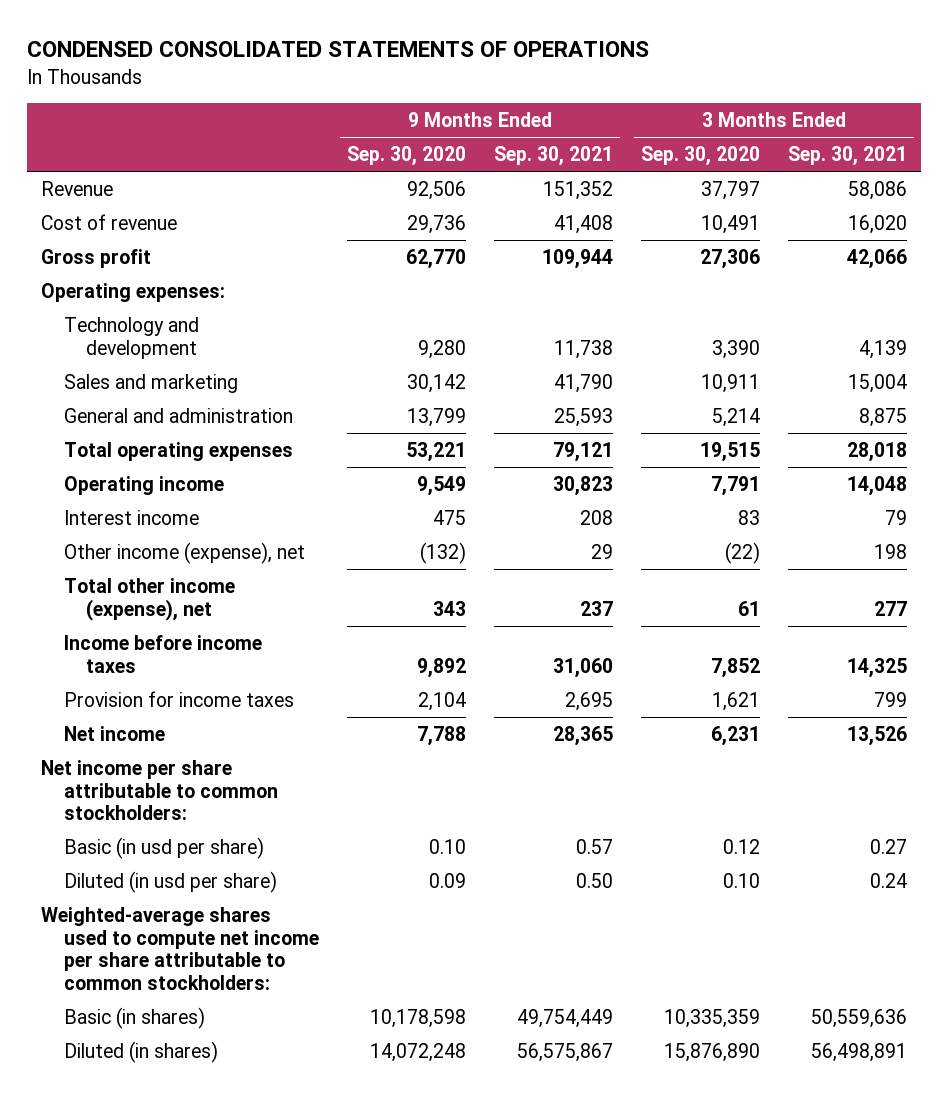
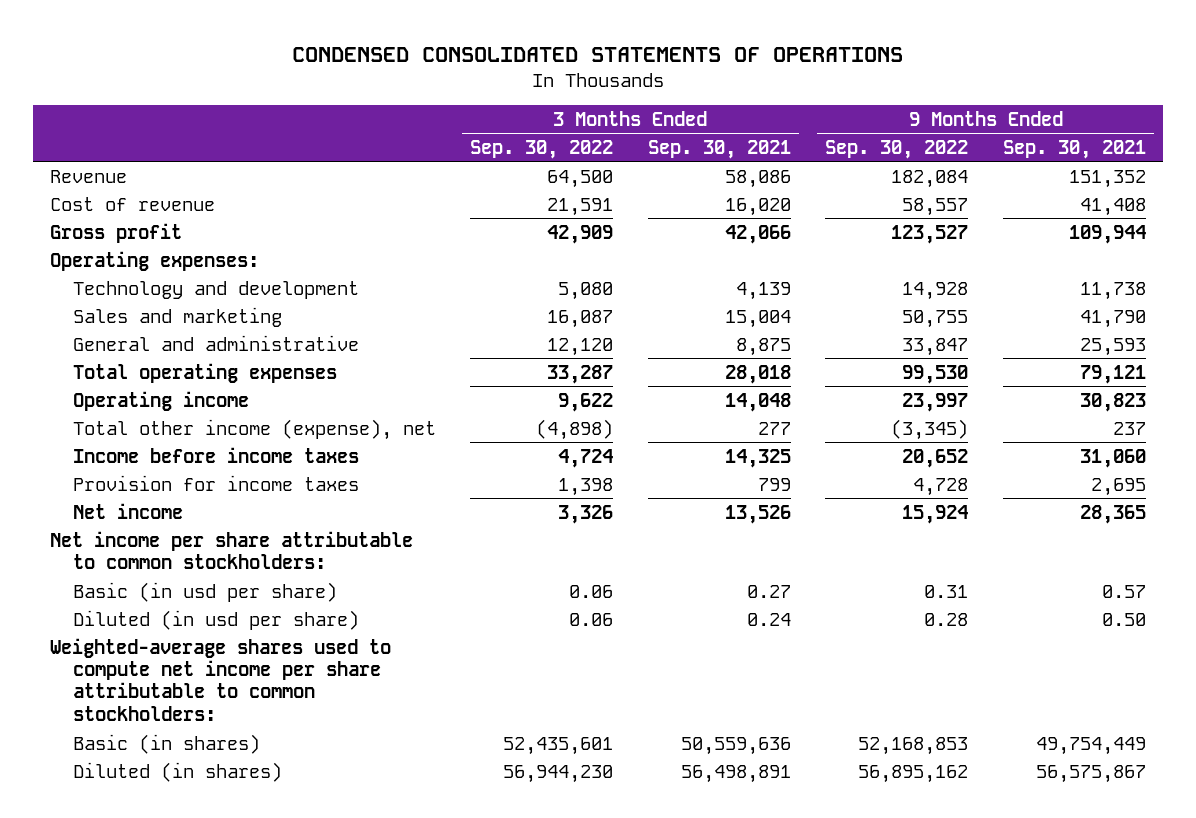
[346,146,466,167] Sep. 30, 2020 -> none
[641,146,761,167] Sep. 30, 2020 -> none
none -> [470,139,614,159] Sep. 30, 2022
none -> [825,139,969,159] Sep. 30, 2022
[63,407,293,423] General and administration -> [72,334,359,351] General and administrative
[63,509,199,525] Interest income -> none
[63,541,305,564] Other income (expense), net -> none

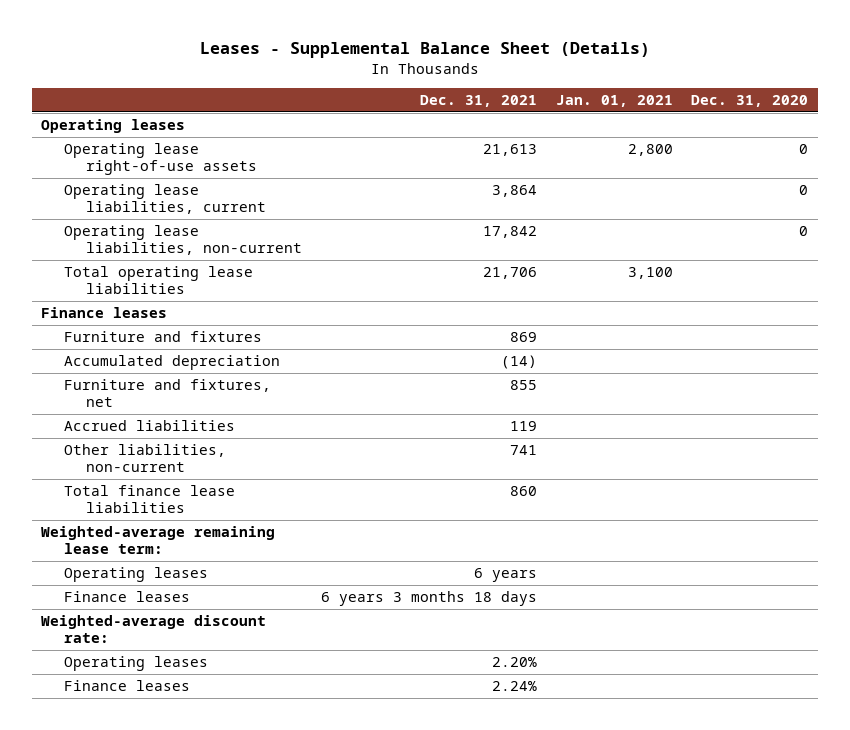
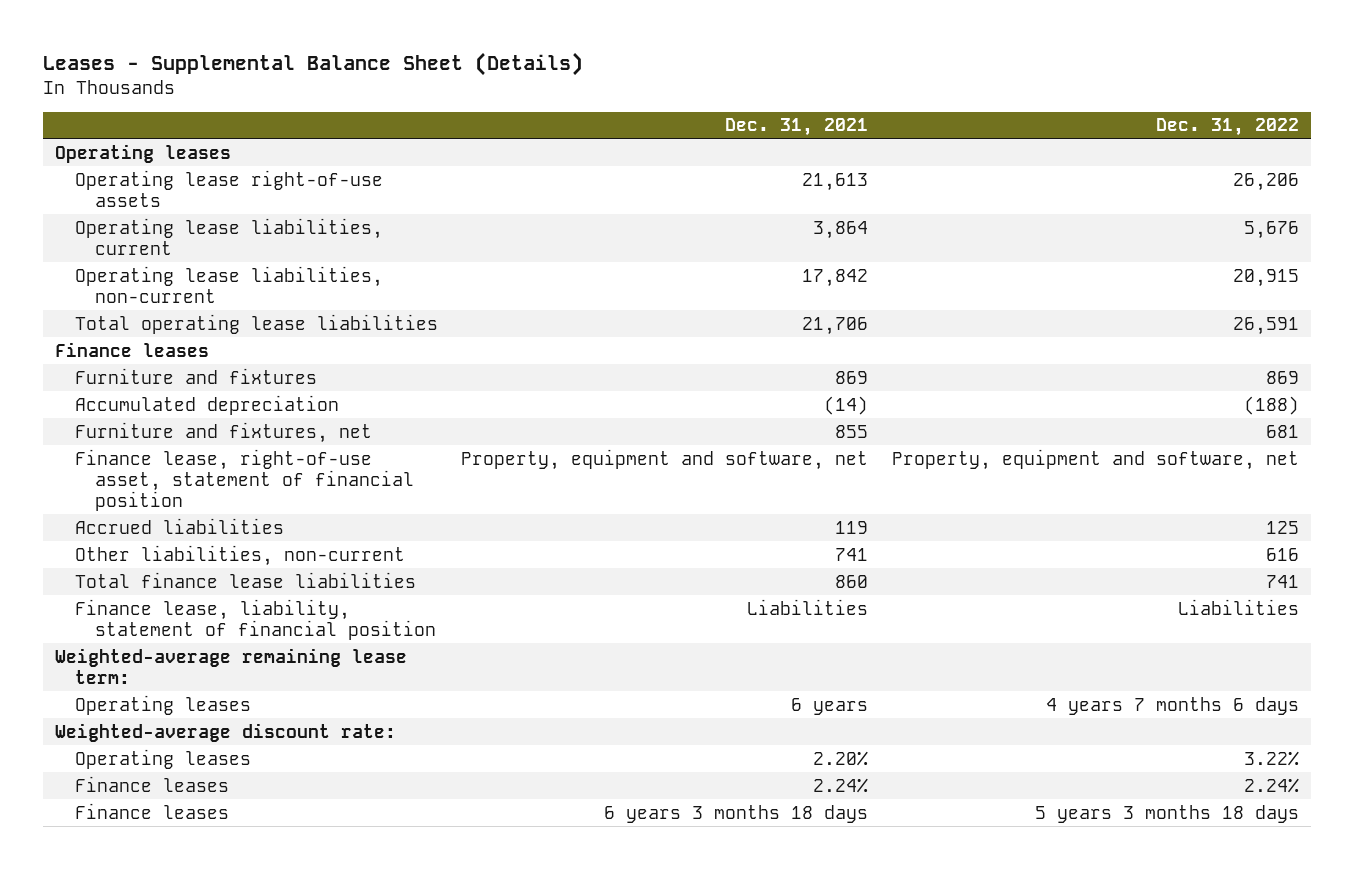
[555,94,673,107] Jan. 01, 2021 -> none
[691,94,809,107] Dec. 31, 2020 -> none
none -> [1155,118,1299,137] Dec. 31, 2022
none -> [74,448,414,511] Finance lease, right-of-use asset, statement of financial position
none -> [74,598,436,640] Finance lease, liability, statement of financial position
[63,591,190,603] Finance leases -> [74,802,229,819] Finance leases

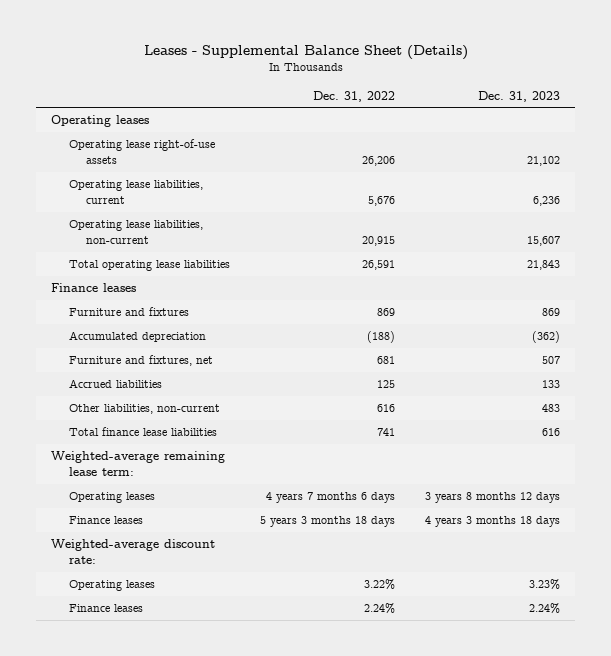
[725,118,869,137] Dec. 31, 2021 -> none
none -> [477,90,560,102] Dec. 31, 2023
[74,448,414,511] Finance lease, right-of-use asset, statement of financial position -> none
[74,598,436,640] Finance lease, liability, statement of financial position -> none
[74,802,229,819] Finance leases -> [68,516,143,525] Finance leases

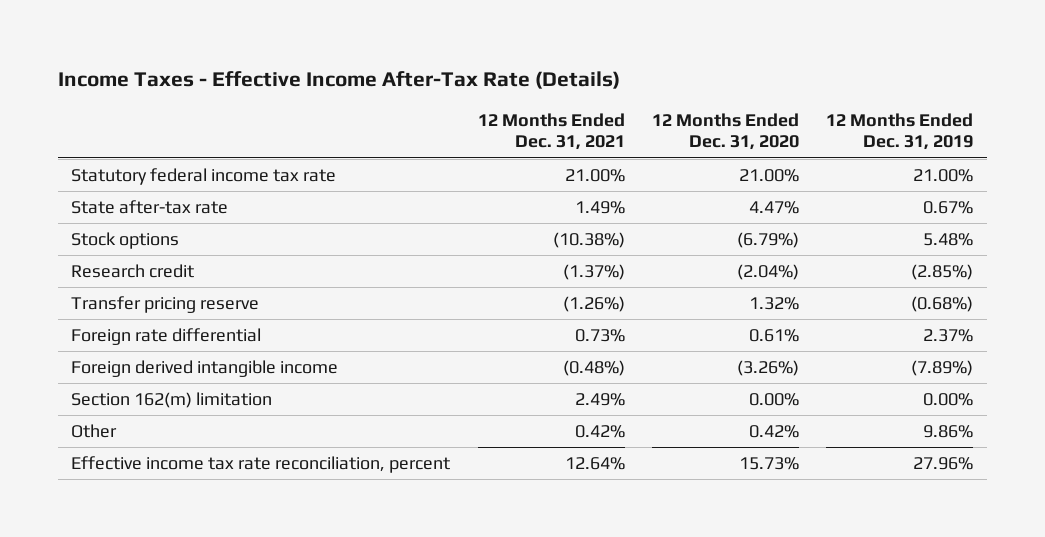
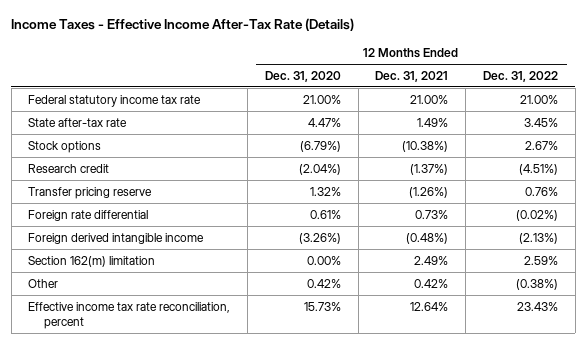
[826,112,974,151] 12 Months Ended Dec. 31, 2019 -> none
none -> [482,70,558,82] Dec. 31, 2022
[71,168,337,186] Statutory federal income tax rate -> [28,94,202,107] Federal statutory income tax rate

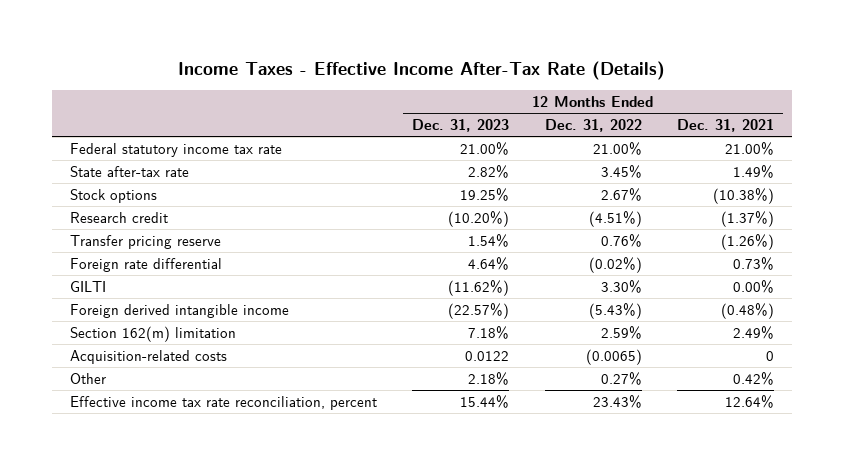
[264,70,341,82] Dec. 31, 2020 -> none
none -> [412,119,510,133] Dec. 31, 2023
none -> [69,280,106,292] GILTI
[518,232,558,244] (2.13%) -> [588,302,642,319] (5.43%)
none -> [69,349,227,364] Acquisition-related costs
[515,278,558,290] (0.38%) -> [600,371,642,385] 0.27%

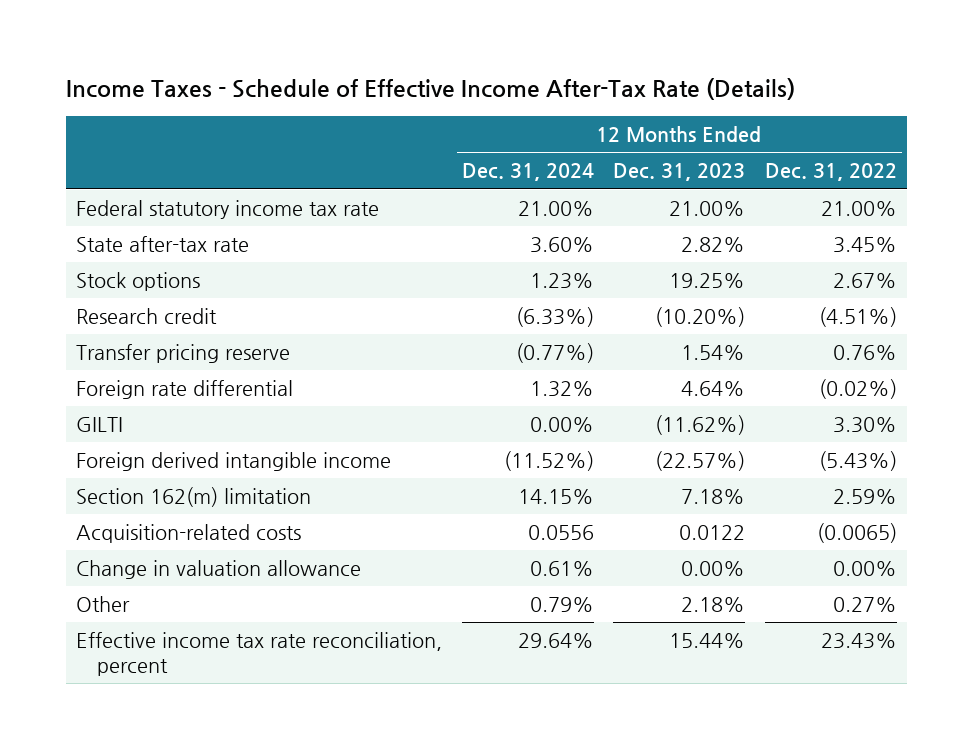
[177,61,665,81] Income Taxes - Effective Income After-Tax Rate (Details) -> [65,78,795,101] Income Taxes - Schedule of Effective Income After-Tax Rate (Details)
[677,119,775,133] Dec. 31, 2021 -> none
none -> [461,163,594,182] Dec. 31, 2024
none -> [75,559,361,579] Change in valuation allowance

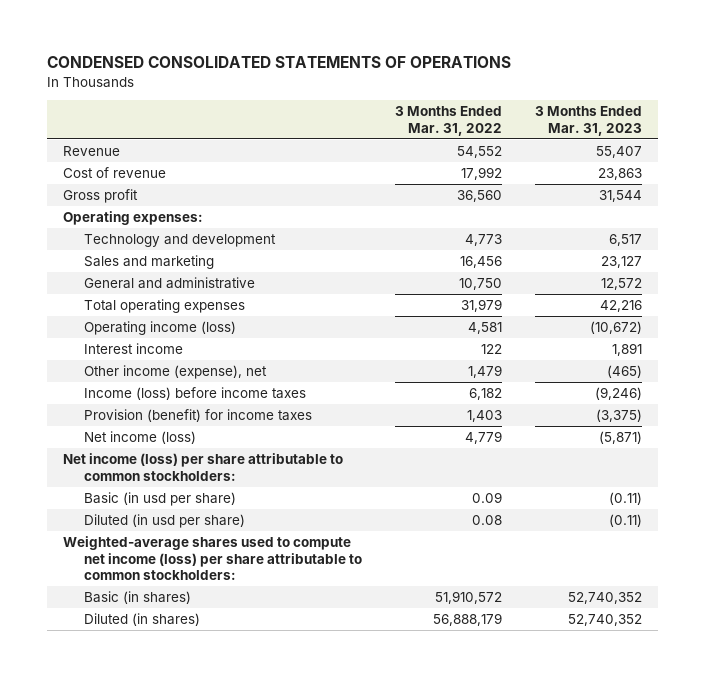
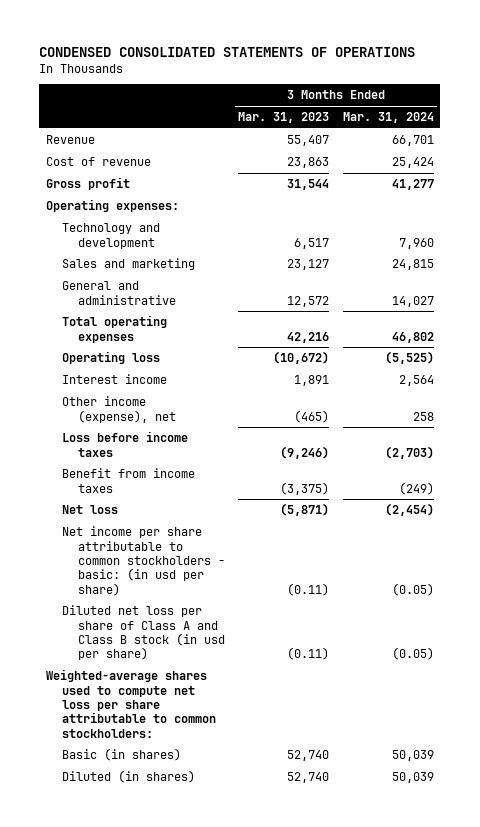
[395,106,503,137] 3 Months Ended Mar. 31, 2022 -> none
none -> [342,112,434,124] Mar. 31, 2024
[84,320,237,335] Operating income (loss) -> [61,351,160,365] Operating loss
[63,452,344,481] Net income (loss) per share attributable to common stockholders: -> none
[84,386,307,400] Income (loss) before income taxes -> [61,431,188,457] Loss before income taxes
[84,408,313,422] Provision (benefit) for income taxes -> [61,468,195,493] Benefit from income taxes
[84,430,197,444] Net income (loss) -> [61,505,118,515] Net loss
[84,491,237,506] Basic (in usd per share) -> [61,526,226,596] Net income per share attributable to common stockholders - basic: (in usd per share)
[84,513,246,528] Diluted (in usd per share) -> [61,605,226,661] Diluted net loss per share of Class A and Class B stock (in usd per share)
[63,535,363,581] Weighted-average shares used to compute net income (loss) per share attributable to common stockholders: -> [45,669,216,738] Weighted-average shares used to compute net loss per share attributable to common stockholders:
[567,591,642,604] 52,740,352 -> [287,750,330,762] 52,740
[567,613,642,626] 52,740,352 -> [287,772,330,784] 52,740

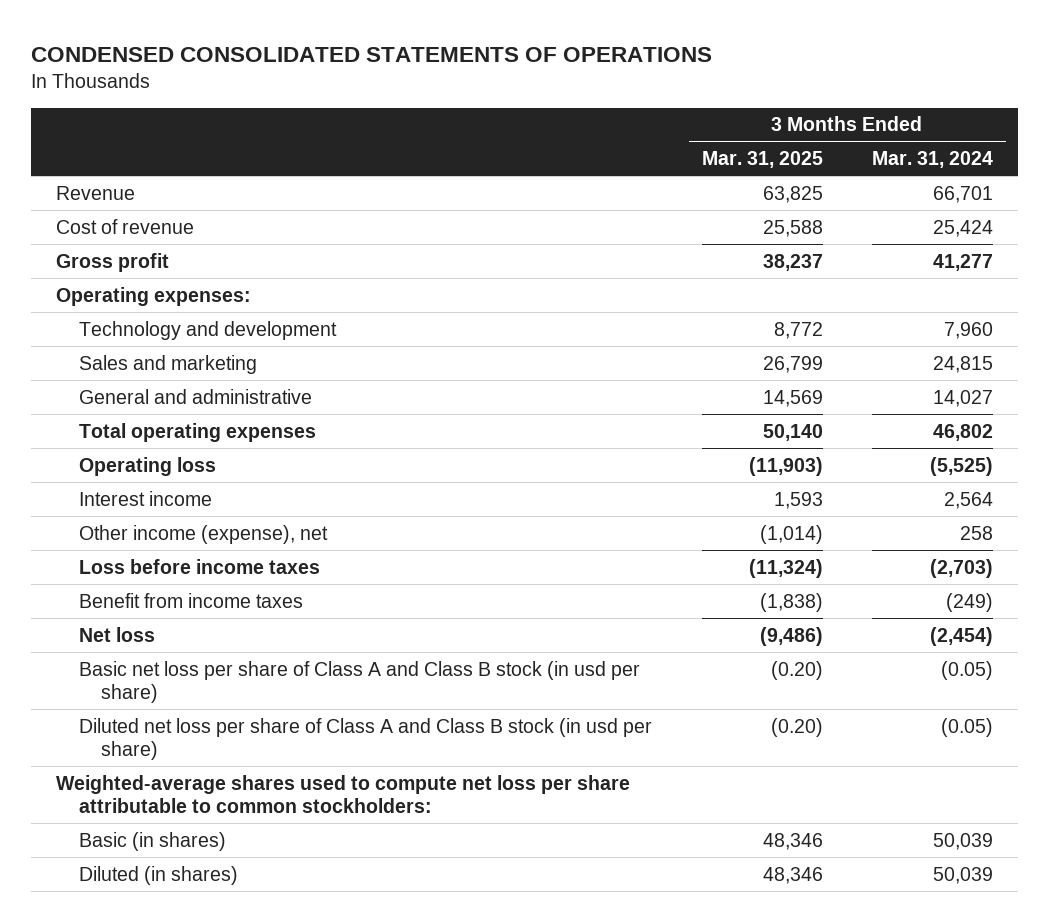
[238,112,330,124] Mar. 31, 2023 -> none
none -> [701,151,823,169] Mar. 31, 2025
[61,526,226,596] Net income per share attributable to common stockholders - basic: (in usd per share) -> [78,660,640,704] Basic net loss per share of Class A and Class B stock (in usd per share)

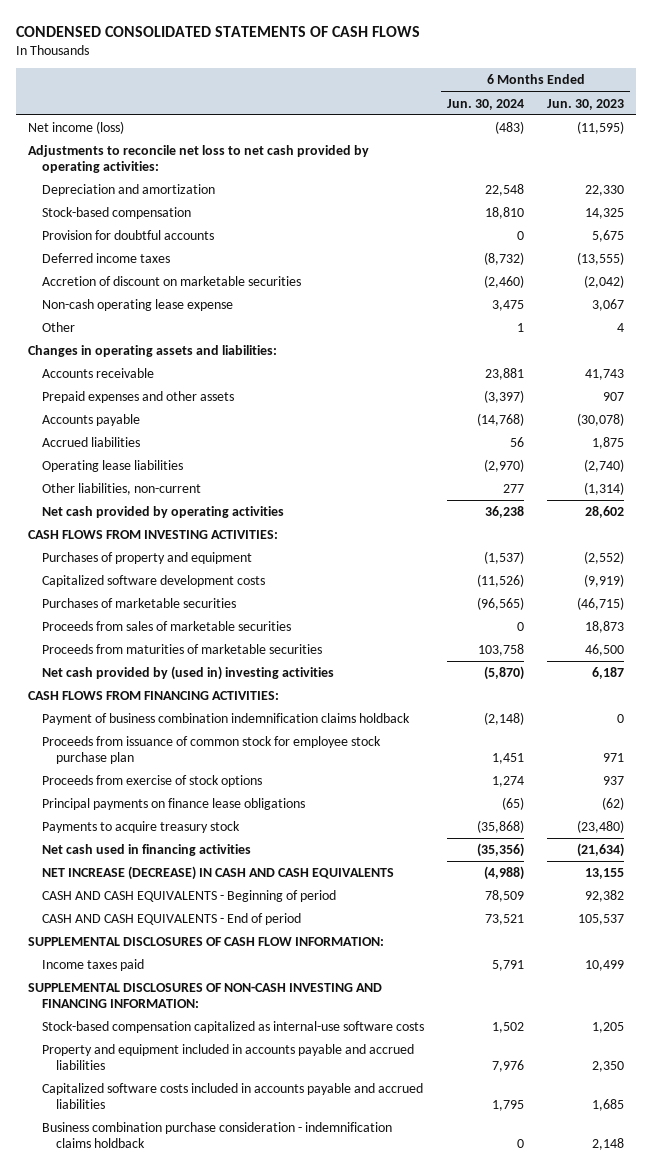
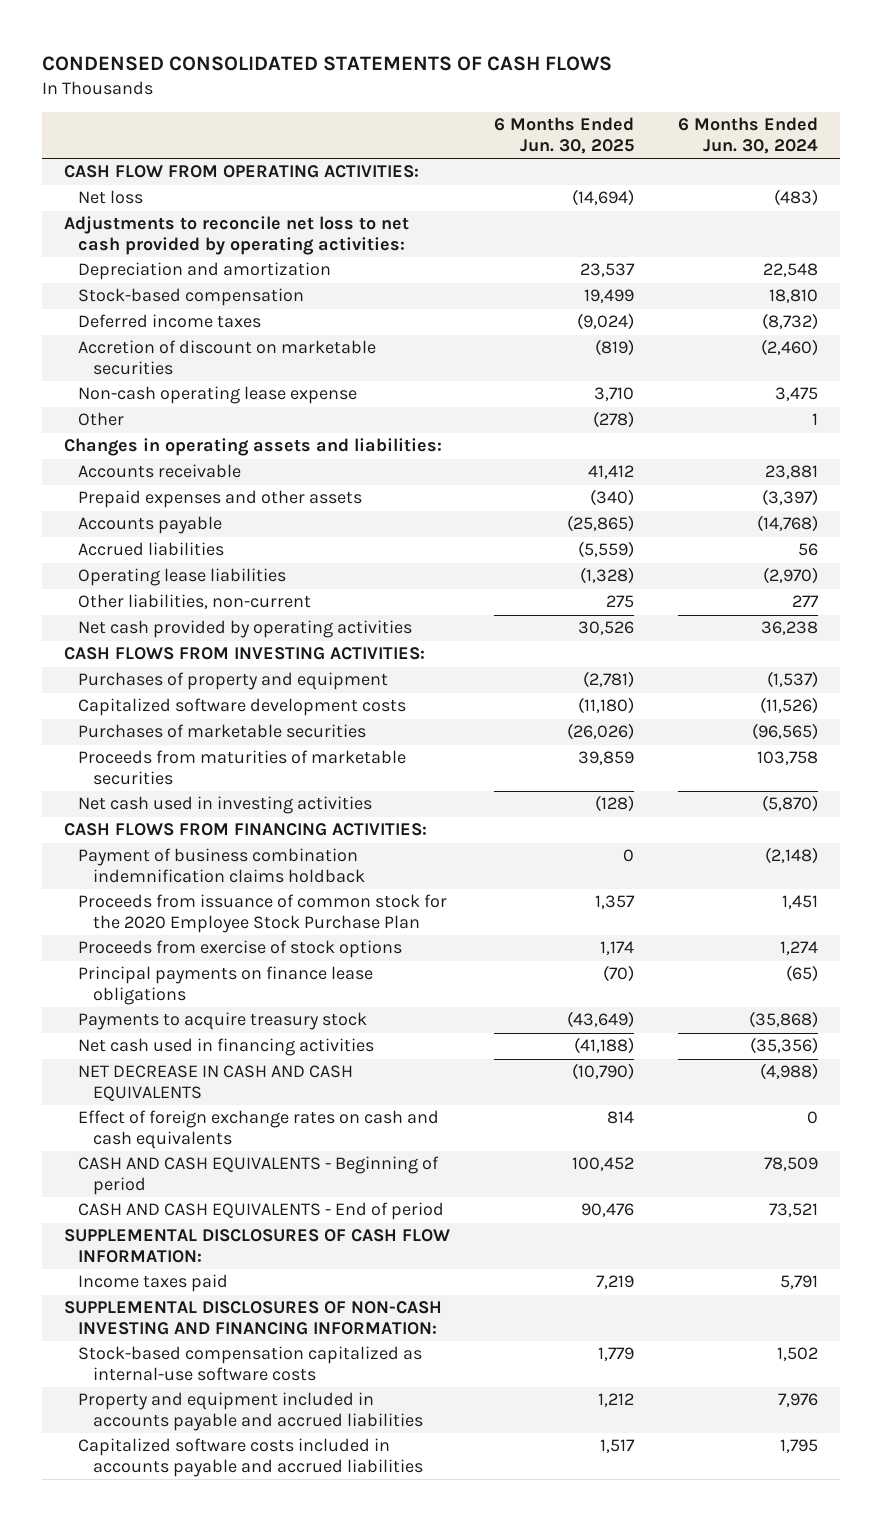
[547,98,625,110] Jun. 30, 2023 -> none
none -> [493,117,634,155] 6 Months Ended Jun. 30, 2025
none -> [63,165,419,179] CASH FLOW FROM OPERATING ACTIVITIES:
[27,120,124,134] Net income (loss) -> [78,190,144,205] Net loss
[42,229,215,240] Provision for doubtful accounts -> none
[42,620,292,631] Proceeds from sales of marketable securities -> none
[42,665,335,680] Net cash provided by (used in) investing activities -> [78,796,373,815] Net cash used in investing activities
[42,735,382,764] Proceeds from issuance of common stock for employee stock purchase plan -> [78,894,448,934] Proceeds from issuance of common stock for the 2020 Employee Stock Purchase Plan
[42,865,395,880] NET INCREASE (DECREASE) IN CASH AND CASH EQUIVALENTS -> [78,1065,354,1103] NET DECREASE IN CASH AND CASH EQUIVALENTS
none -> [78,1110,440,1150] Effect of foreign exchange rates on cash and cash equivalents
[42,1121,393,1148] Business combination purchase consideration - indemnification claims holdback -> none

